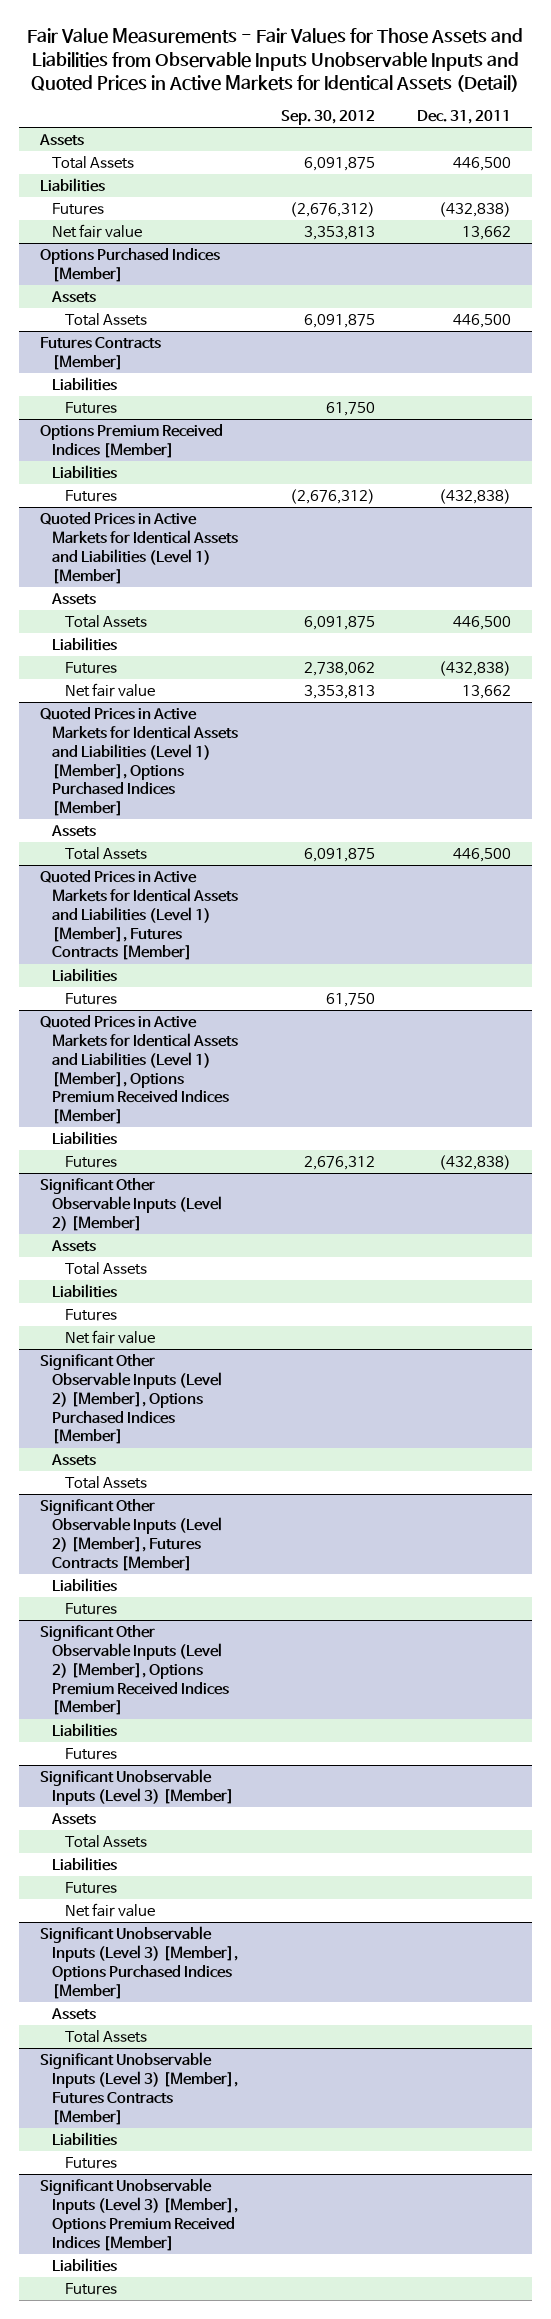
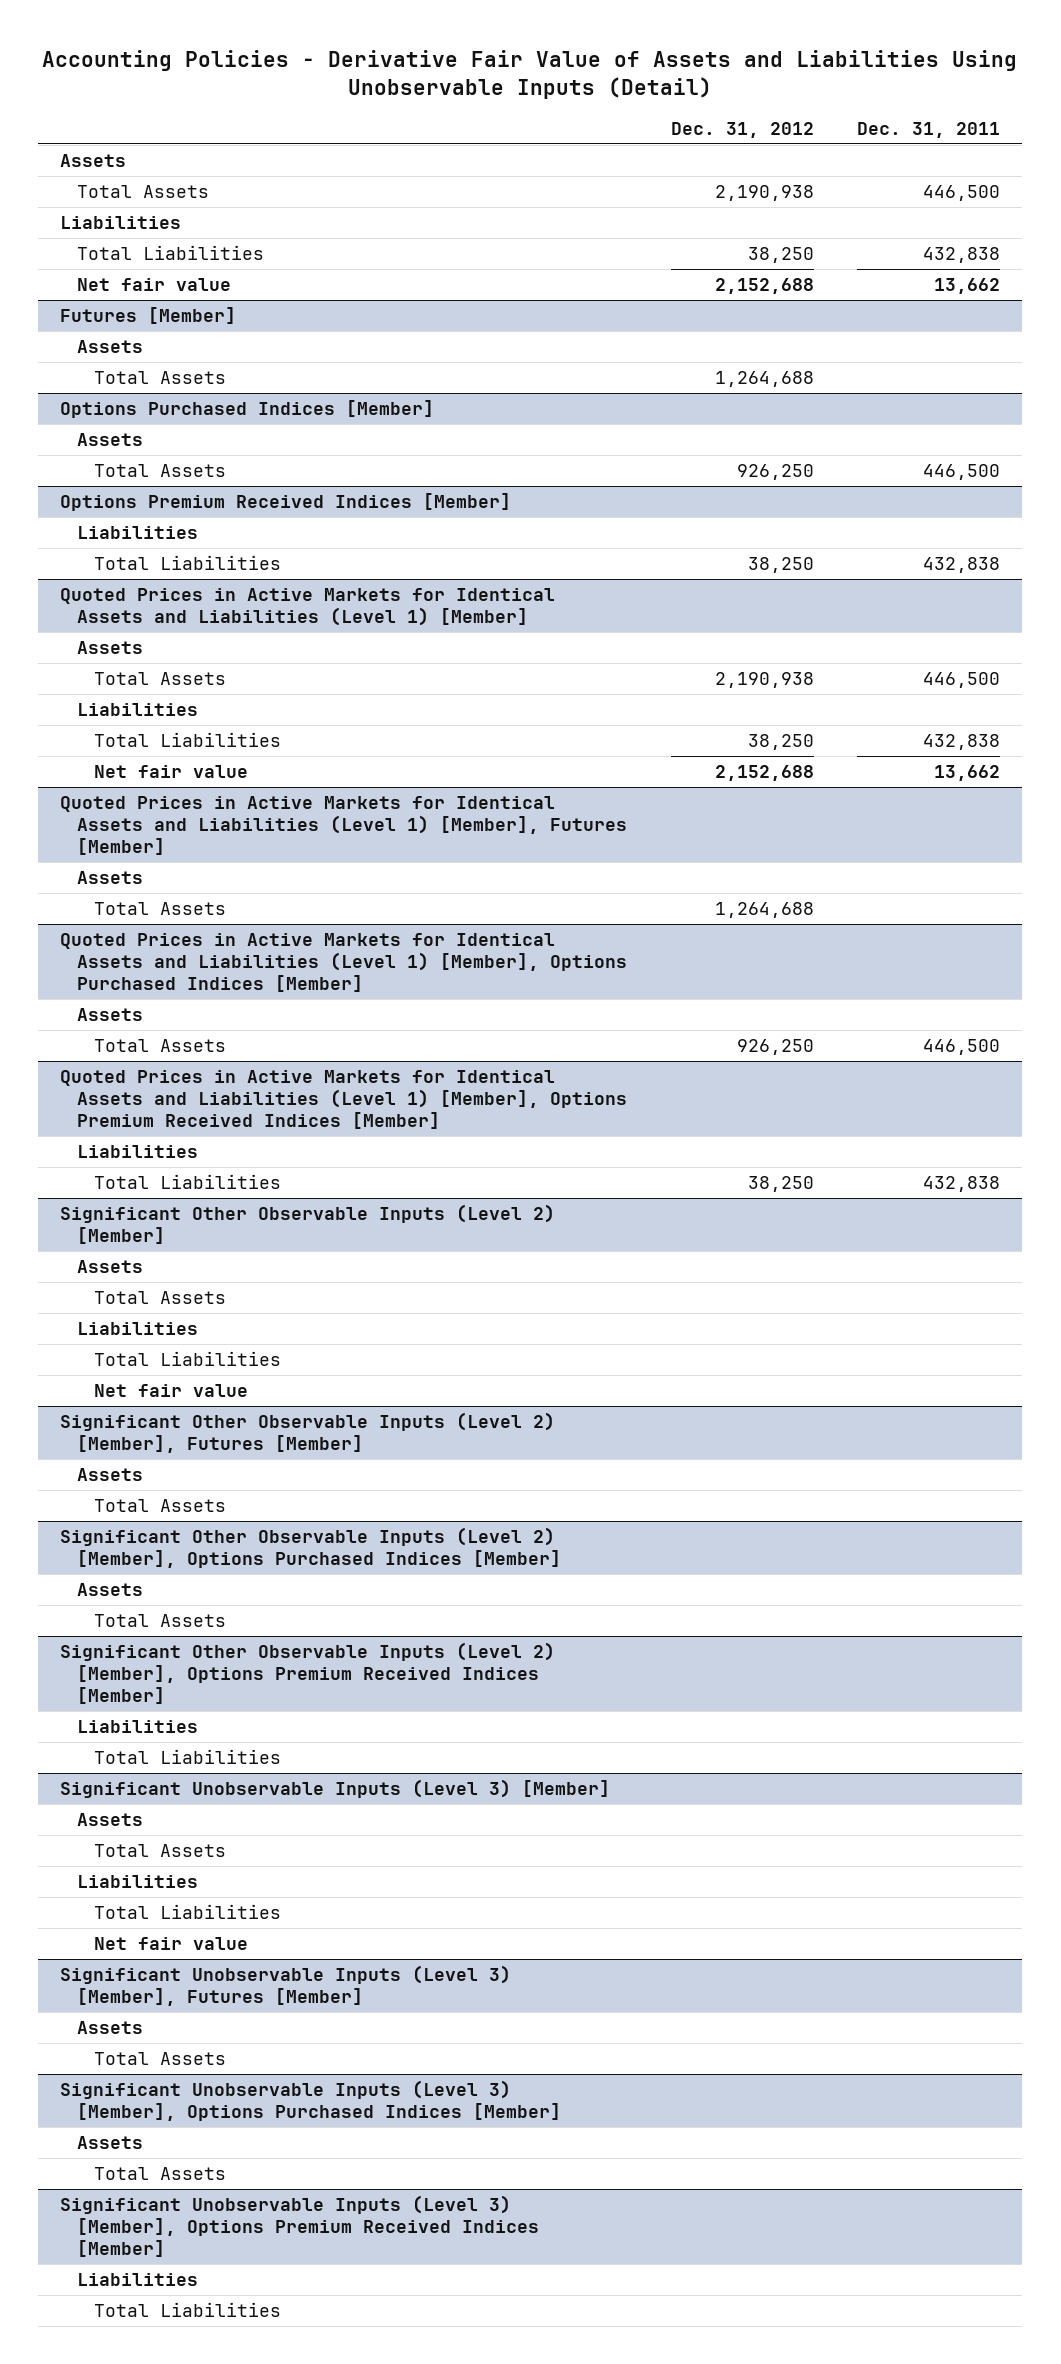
[27,28,524,92] Fair Value Measurements - Fair Values for Those Assets and Liabilities from Observable Inputs Unobservable Inputs and Quoted Prices in Active Markets for Identical Assets (Detail) -> [42,49,1018,99] Accounting Policies - Derivative Fair Value of Assets and Liabilities Using Unobservable Inputs (Detail)
[280,109,375,125] Sep. 30, 2012 -> none
none -> [670,122,814,139] Dec. 31, 2012
[52,202,105,215] Futures -> none
none -> [77,245,265,261] Total Liabilities
none -> [60,307,237,325] Futures [Member]
none -> [77,340,144,354] Assets
none -> [94,371,227,385] Total Assets
[39,336,161,370] Futures Contracts [Member] -> none
[52,376,118,391] Liabilities -> none
[64,401,117,414] Futures -> none
[64,489,117,502] Futures -> none
none -> [94,555,282,571] Total Liabilities
[64,661,117,674] Futures -> none
none -> [94,732,282,748] Total Liabilities
none -> [60,796,628,855] Quoted Prices in Active Markets for Identical Assets and Liabilities (Level 1) [Member], Futures [Member]
none -> [77,871,144,885] Assets
none -> [94,902,227,916] Total Assets
[39,869,239,961] Quoted Prices in Active Markets for Identical Assets and Liabilities (Level 1) [Member], Futures Contracts [Member] -> none
[52,967,118,982] Liabilities -> none
[64,992,117,1005] Futures -> none
[64,1155,117,1168] Futures -> none
none -> [94,1174,282,1190] Total Liabilities
[64,1308,117,1321] Futures -> [94,1351,282,1367] Total Liabilities
none -> [60,1412,556,1453] Significant Other Observable Inputs (Level 2) [Member], Futures [Member]
none -> [77,1468,144,1482] Assets
none -> [94,1499,227,1513] Total Assets
[39,1498,223,1571] Significant Other Observable Inputs (Level 2) [Member], Futures Contracts [Member] -> none
[52,1577,118,1592] Liabilities -> none
[64,1602,117,1615] Futures -> none
[64,1747,117,1760] Futures -> [94,1749,282,1765] Total Liabilities
[64,1881,117,1894] Futures -> [94,1904,282,1920] Total Liabilities
none -> [60,1965,512,2006] Significant Unobservable Inputs (Level 3) [Member], Futures [Member]
none -> [77,2021,144,2035] Assets
none -> [94,2052,227,2066] Total Assets
[39,2051,239,2125] Significant Unobservable Inputs (Level 3) [Member], Futures Contracts [Member] -> none
[52,2131,118,2146] Liabilities -> none
[64,2156,117,2169] Futures -> none
[64,2282,117,2295] Futures -> [94,2302,282,2318] Total Liabilities

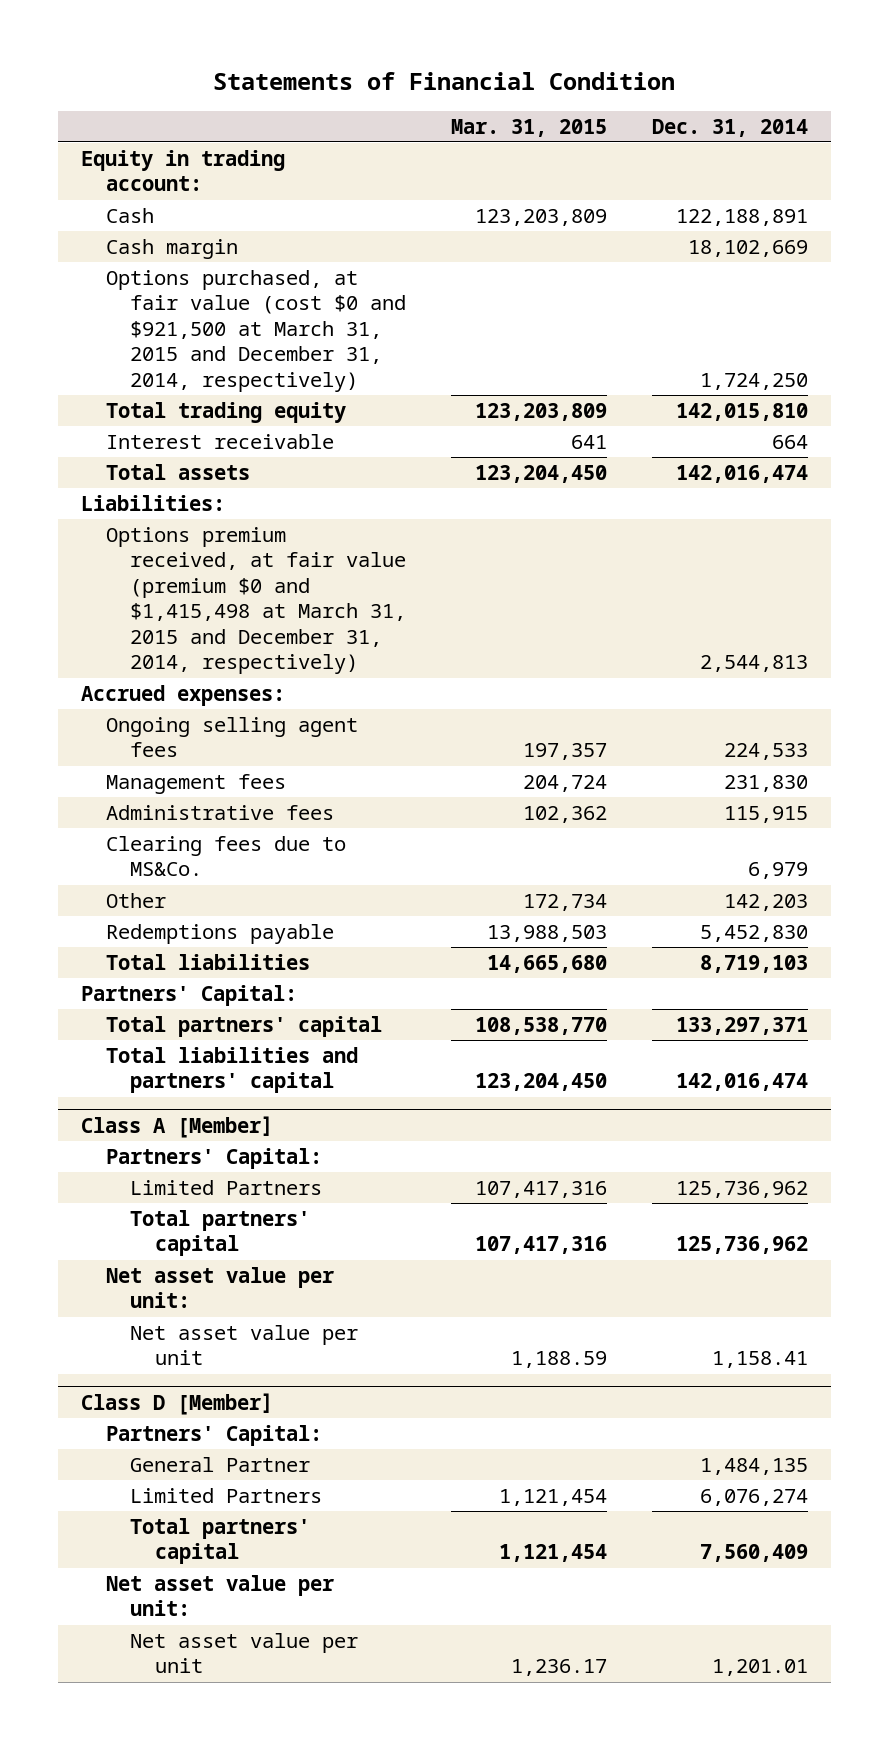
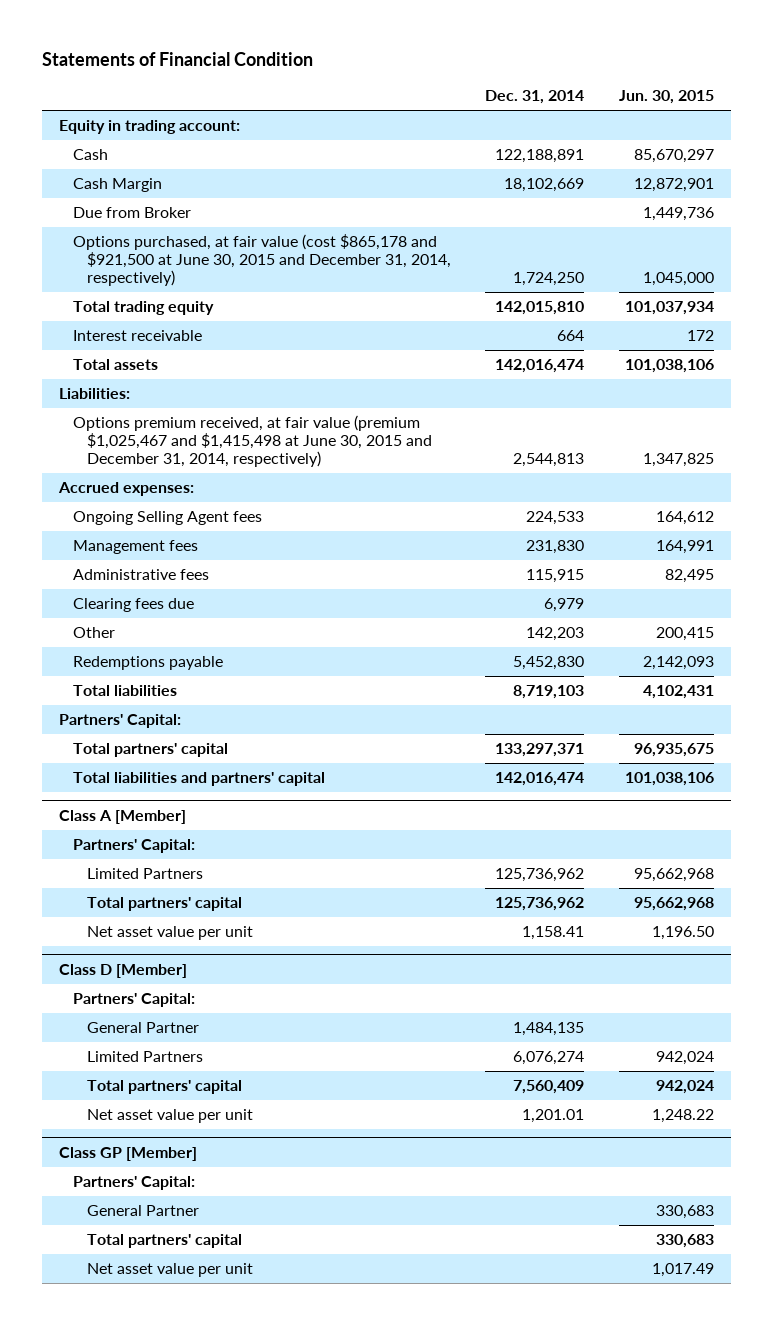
[451,118,608,137] Mar. 31, 2015 -> none
none -> [618,90,714,105] Jun. 30, 2015
[105,239,238,260] Cash margin -> [73,177,163,192] Cash Margin
none -> [73,206,192,218] Due from Broker
[105,270,407,392] Options purchased, at fair value (cost $0 and $921,500 at March 31, 2015 and December 31, 2014, respectively) -> [73,233,451,286] Options purchased, at fair value (cost $865,178 and $921,500 at June 30, 2015 and December 31, 2014, respectively)
[105,527,407,675] Options premium received, at fair value (premium $0 and $1,415,498 at March 31, 2015 and December 31, 2014, respectively) -> [73,414,432,467] Options premium received, at fair value (premium $1,025,467 and $1,415,498 at June 30, 2015 and December 31, 2014, respectively)
[105,717,358,758] Ongoing selling agent fees -> [73,510,263,525] Ongoing Selling Agent fees
[105,836,346,877] Clearing fees due to MS&Co. -> [73,597,195,612] Clearing fees due
[105,1267,334,1309] Net asset value per unit: -> none
[105,1575,334,1617] Net asset value per unit: -> none
none -> [59,1146,198,1161] Class GP [Member]
none -> [73,1175,196,1190] Partners' Capital:
none -> [86,1204,199,1216] General Partner
none -> [86,1233,242,1248] Total partners' capital
none -> [86,1262,253,1277] Net asset value per unit

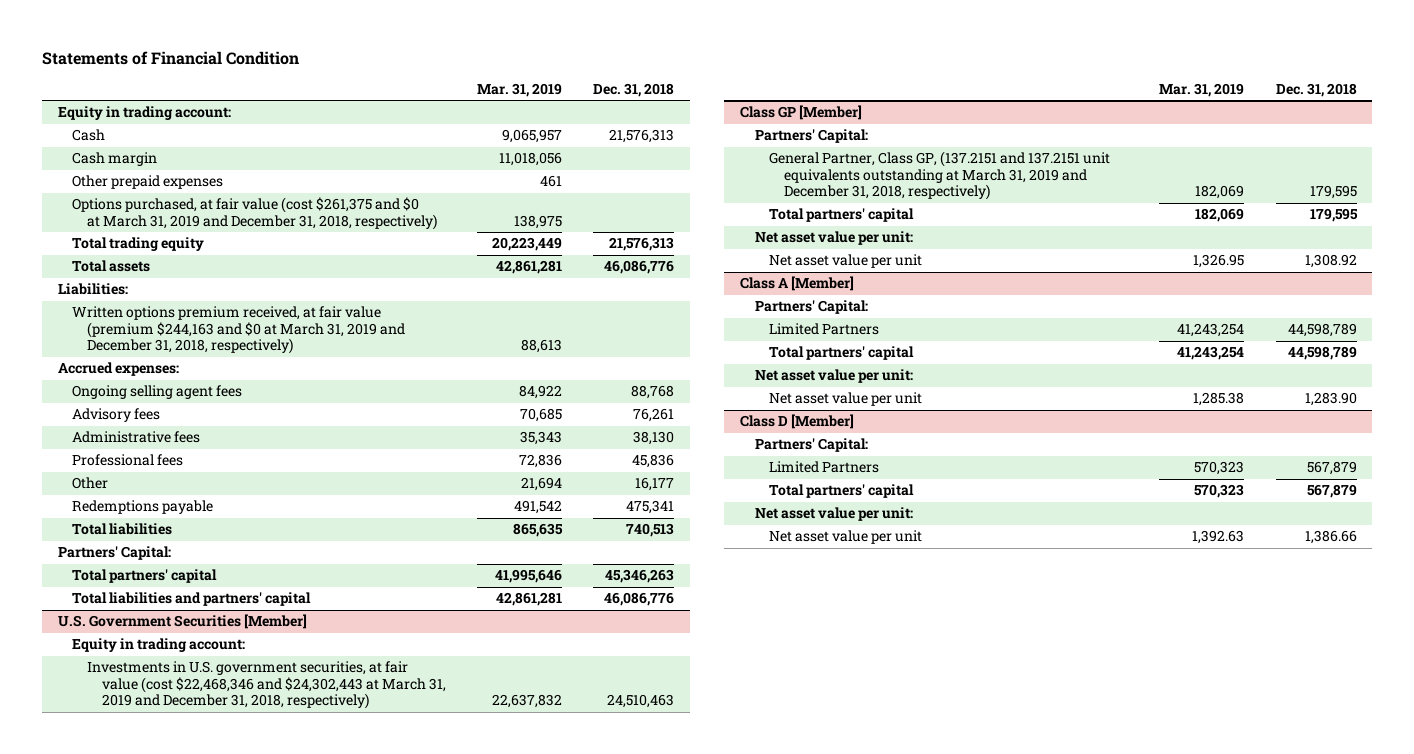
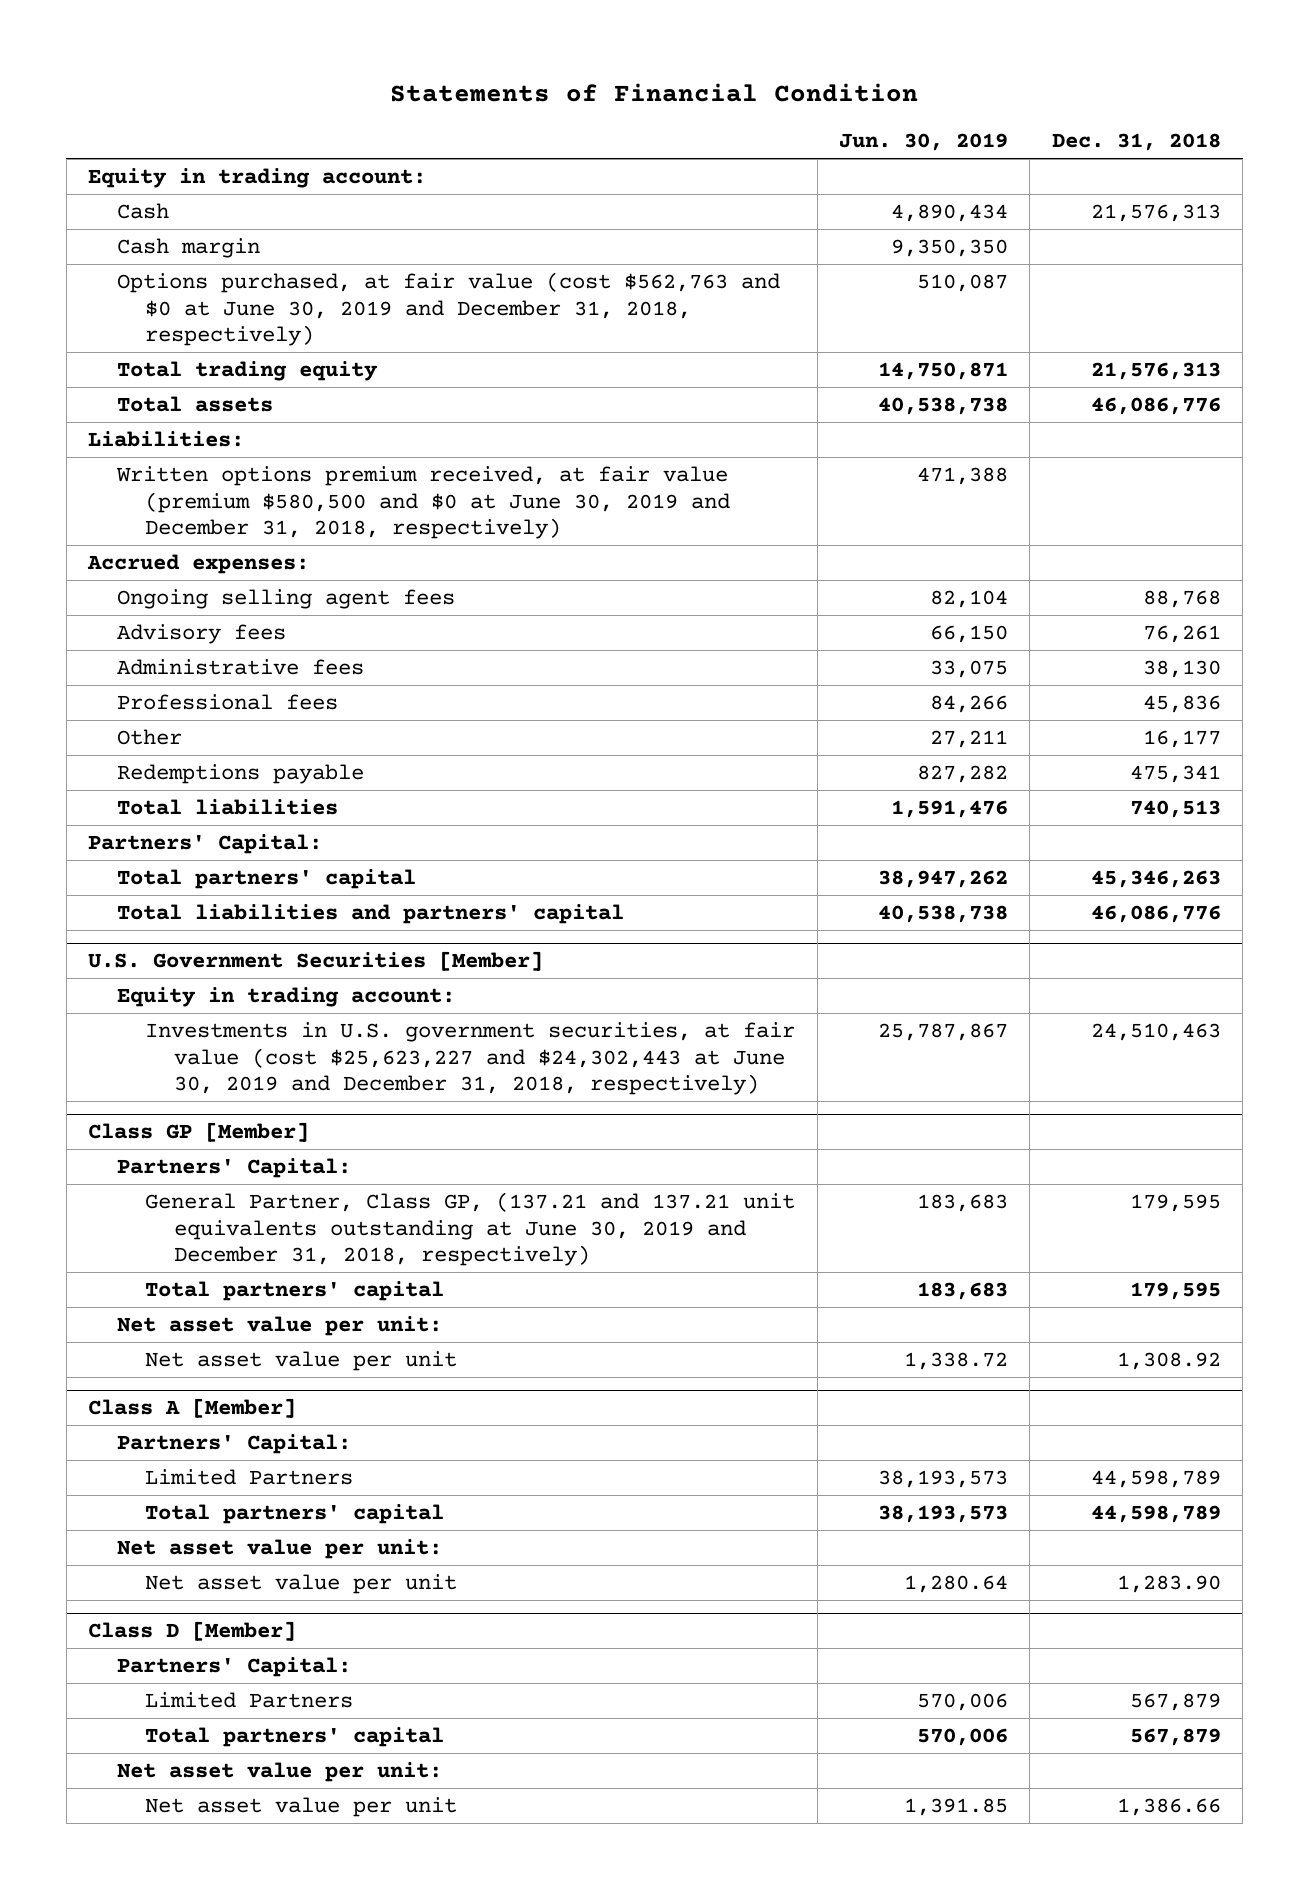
[476,82,562,97] Mar. 31, 2019 -> none
none -> [839,133,1009,152] Jun. 30, 2019
[72,175,224,190] Other prepaid expenses -> none
[72,197,437,230] Options purchased, at fair value (cost $261,375 and $0 at March 31, 2019 and December 31, 2018, respectively) -> [116,271,780,347] Options purchased, at fair value (cost $562,763 and $0 at June 30, 2019 and December 31, 2018, respectively)
[72,306,405,355] Written options premium received, at fair value (premium $244,163 and $0 at March 31, 2019 and December 31, 2018, respectively) -> [115,465,731,540] Written options premium received, at fair value (premium $580,500 and $0 at June 30, 2019 and December 31, 2018, respectively)
[86,661,446,710] Investments in U.S. government securities, at fair value (cost $22,468,346 and $24,302,443 at March 31, 2019 and December 31, 2018, respectively) -> [145,1021,796,1096] Investments in U.S. government securities, at fair value (cost $25,623,227 and $24,302,443 at June 30, 2019 and December 31, 2018, respectively)
[769,151,1111,201] General Partner, Class GP, (137.2151 and 137.2151 unit equivalents outstanding at March 31, 2019 and December 31, 2018, respectively) -> [145,1191,796,1267] General Partner, Class GP, (137.21 and 137.21 unit equivalents outstanding at June 30, 2019 and December 31, 2018, respectively)

